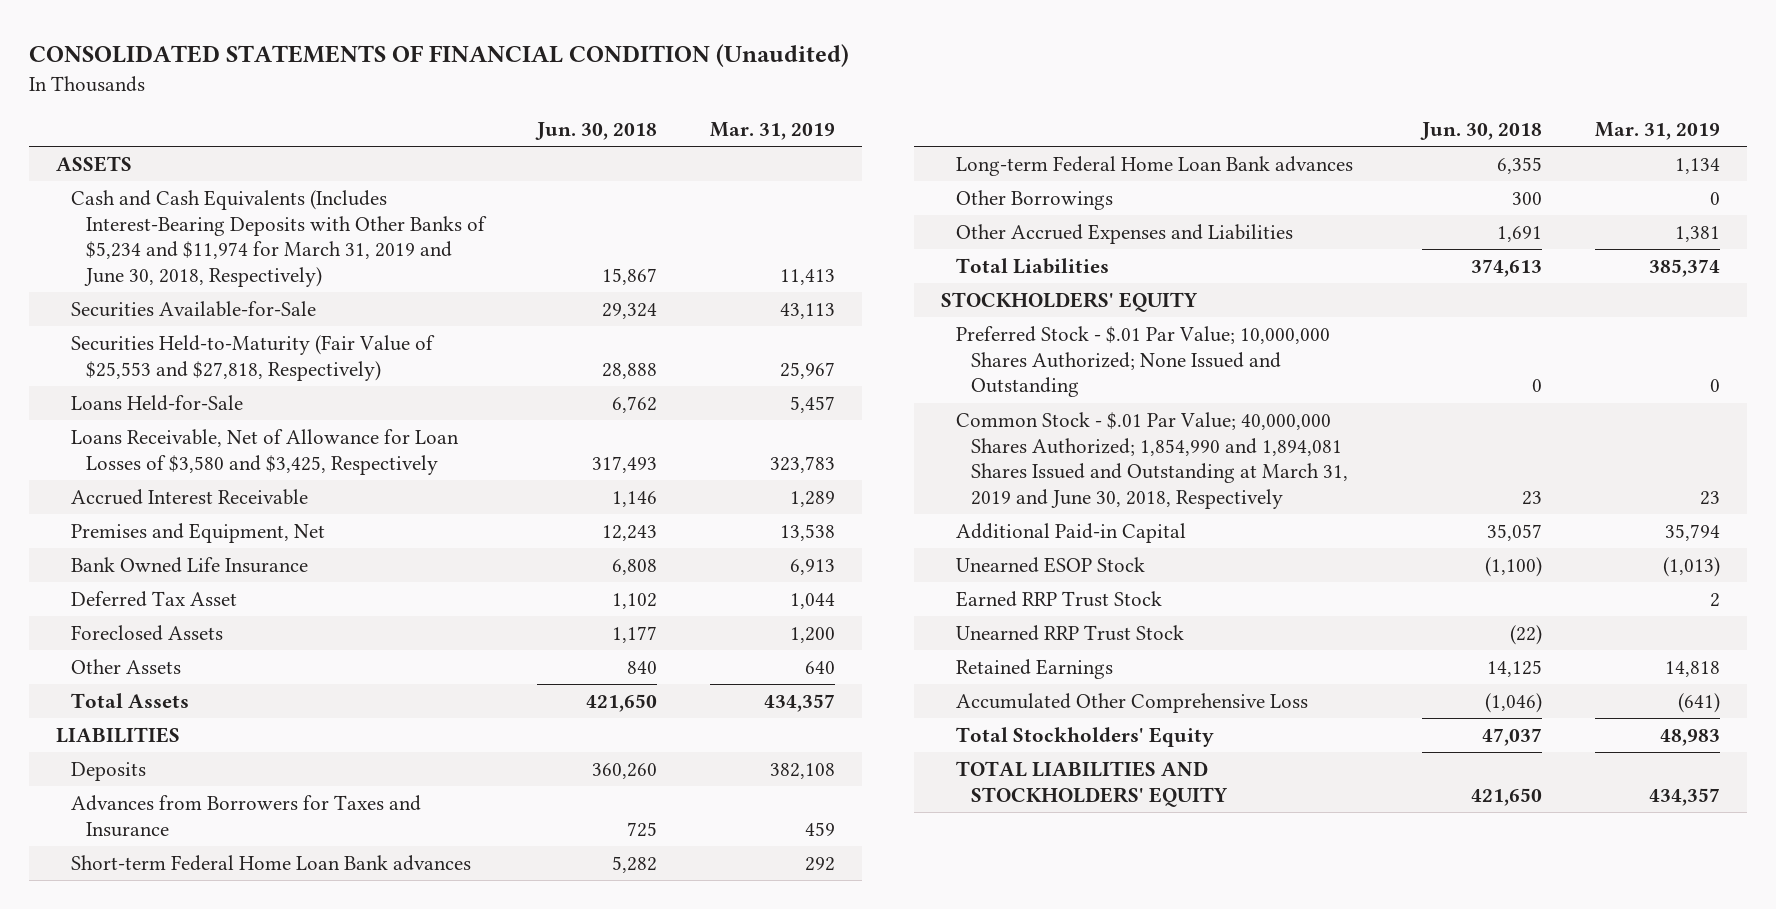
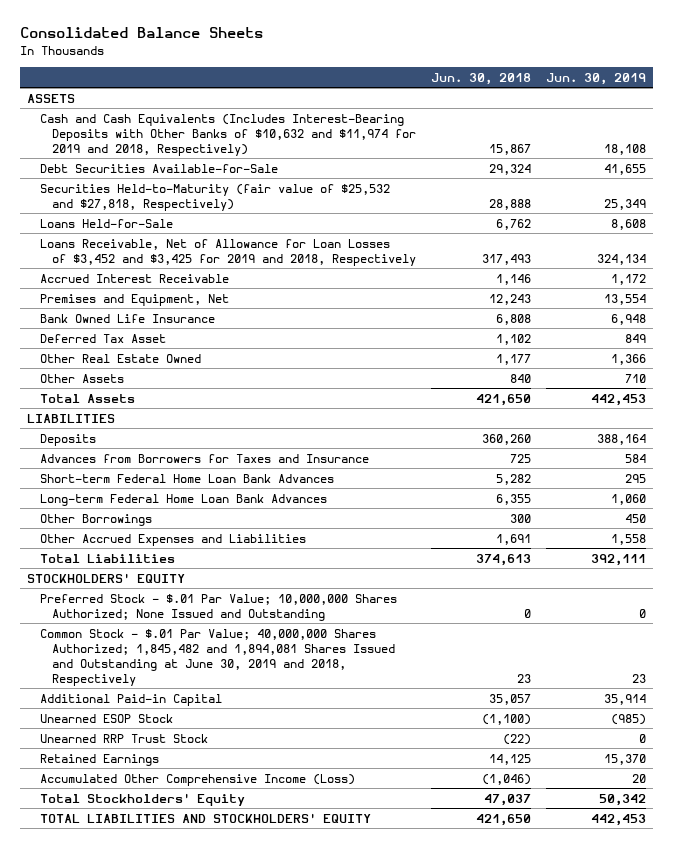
[29,44,850,68] CONSOLIDATED STATEMENTS OF FINANCIAL CONDITION (Unaudited) -> [19,27,263,39] Consolidated Balance Sheets
[710,122,836,141] Mar. 31, 2019 -> none
none -> [546,72,647,85] Jun. 30, 2019
[70,190,487,287] Cash and Cash Equivalents (Includes Interest-Bearing Deposits with Other Banks of $5,234 and $11,974 for March 31, 2019 and June 30, 2018, Respectively) -> [39,113,417,156] Cash and Cash Equivalents (Includes Interest-Bearing Deposits with Other Banks of $10,632 and $11,974 for 2019 and 2018, Respectively)
[70,301,316,318] Securities Available-for-Sale -> [39,163,278,173] Debt Securities Available-for-Sale
[70,335,435,381] Securities Held-to-Maturity (Fair Value of $25,553 and $27,818, Respectively) -> [39,183,390,211] Securities Held-to-Maturity (fair value of $25,532 and $27,818, Respectively)
[70,429,459,475] Loans Receivable, Net of Allowance for Loan Losses of $3,580 and $3,425, Respectively -> [39,238,417,266] Loans Receivable, Net of Allowance for Loan Losses of $3,452 and $3,425 for 2019 and 2018, Respectively
[70,625,223,642] Foreclosed Assets -> [39,353,201,363] Other Real Estate Owned
[70,855,471,872] Short-term Federal Home Loan Bank advances -> [39,473,334,483] Short-term Federal Home Loan Bank Advances
[955,156,1353,177] Long-term Federal Home Loan Bank advances -> [39,493,327,506] Long-term Federal Home Loan Bank Advances
[955,412,1348,509] Common Stock - $.01 Par Value; 40,000,000 Shares Authorized; 1,854,990 and 1,894,081 Shares Issued and Outstanding at March 31, 2019 and June 30, 2018, Respectively -> [39,628,396,686] Common Stock - $.01 Par Value; 40,000,000 Shares Authorized; 1,845,482 and 1,894,081 Shares Issued and Outstanding at June 30, 2019 and 2018, Respectively
[955,591,1162,608] Earned RRP Trust Stock -> none
[955,693,1308,714] Accumulated Other Comprehensive Loss -> [39,773,355,786] Accumulated Other Comprehensive Income (Loss)

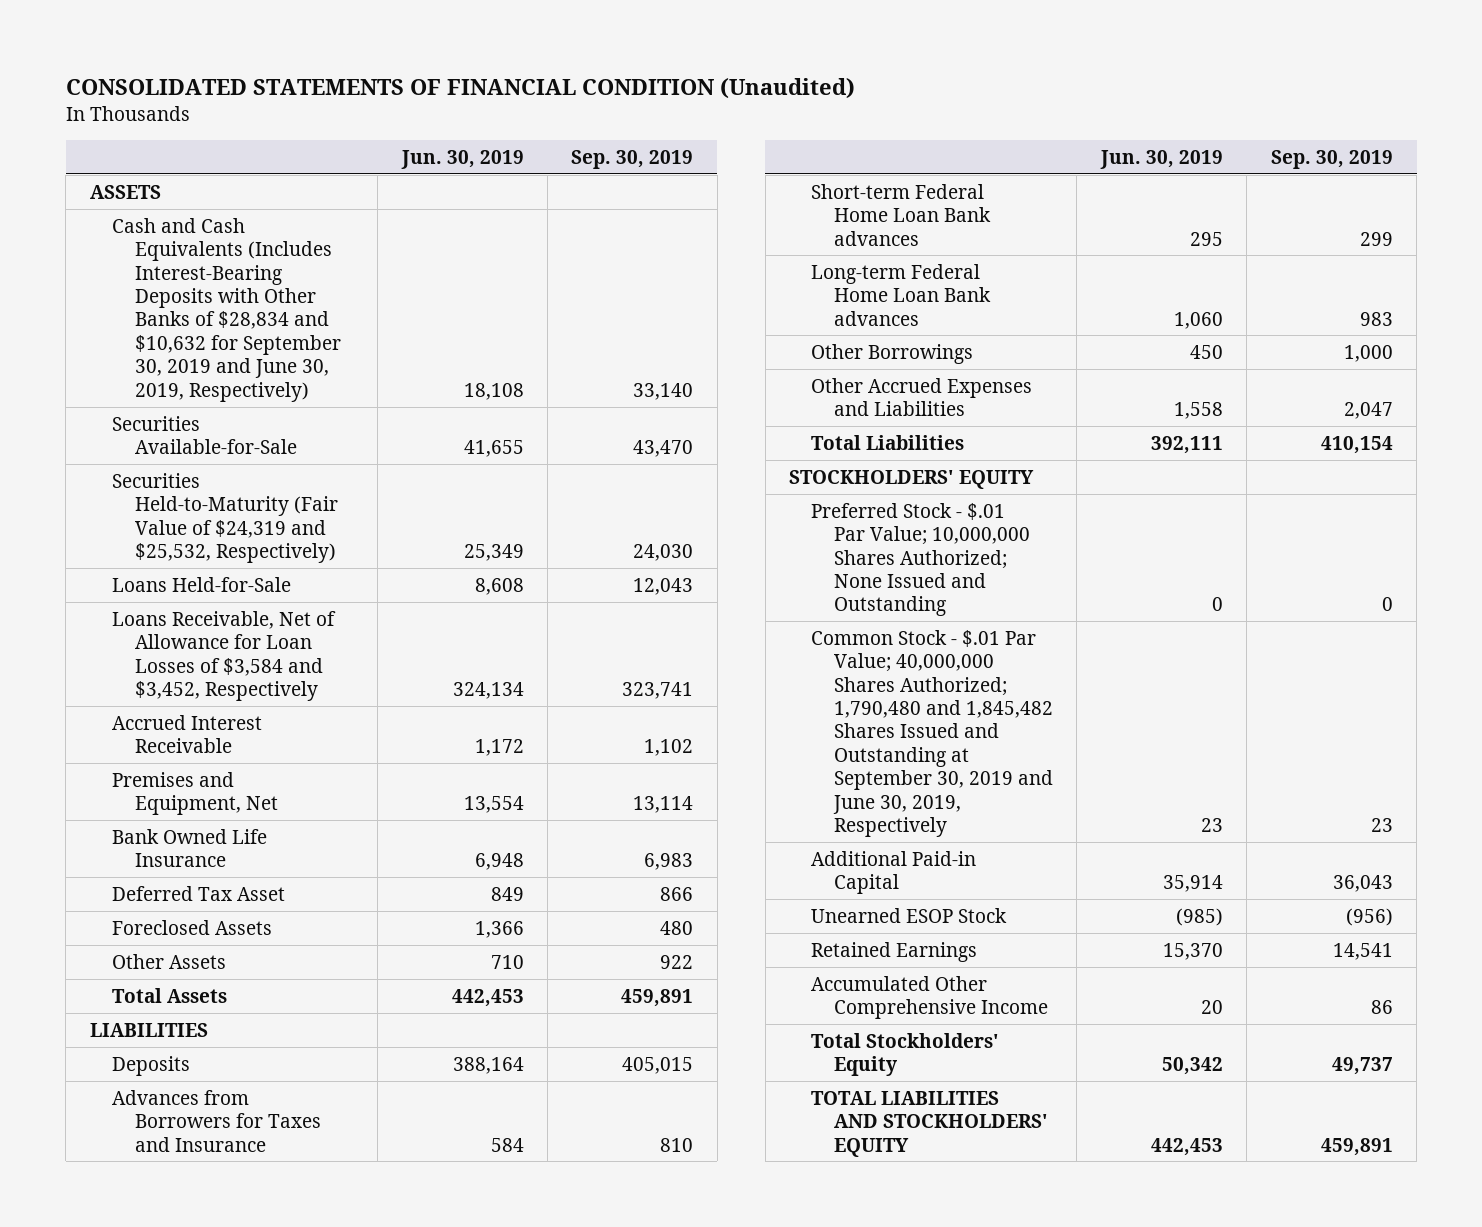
[19,27,263,39] Consolidated Balance Sheets -> [65,78,855,100] CONSOLIDATED STATEMENTS OF FINANCIAL CONDITION (Unaudited)
[431,72,532,85] Jun. 30, 2018 -> none
none -> [571,149,694,169] Sep. 30, 2019
[39,113,417,156] Cash and Cash Equivalents (Includes Interest-Bearing Deposits with Other Banks of $10,632 and $11,974 for 2019 and 2018, Respectively) -> [112,217,341,402] Cash and Cash Equivalents (Includes Interest-Bearing Deposits with Other Banks of $28,834 and $10,632 for September 30, 2019 and June 30, 2019, Respectively)
[39,163,278,173] Debt Securities Available-for-Sale -> [112,415,297,455] Securities Available-for-Sale
[39,183,390,211] Securities Held-to-Maturity (fair value of $25,532 and $27,818, Respectively) -> [112,472,338,563] Securities Held-to-Maturity (Fair Value of $24,319 and $25,532, Respectively)
[39,238,417,266] Loans Receivable, Net of Allowance for Loan Losses of $3,452 and $3,425 for 2019 and 2018, Respectively -> [112,610,337,701] Loans Receivable, Net of Allowance for Loan Losses of $3,584 and $3,452, Respectively
[39,353,201,363] Other Real Estate Owned -> [112,919,273,935] Foreclosed Assets
[39,473,334,483] Short-term Federal Home Loan Bank Advances -> [811,183,991,246] Short-term Federal Home Loan Bank advances
[39,493,327,506] Long-term Federal Home Loan Bank Advances -> [811,263,991,326] Long-term Federal Home Loan Bank advances
[39,628,396,686] Common Stock - $.01 Par Value; 40,000,000 Shares Authorized; 1,845,482 and 1,894,081 Shares Issued and Outstanding at June 30, 2019 and 2018, Respectively -> [811,629,1053,838] Common Stock - $.01 Par Value; 40,000,000 Shares Authorized; 1,790,480 and 1,845,482 Shares Issued and Outstanding at September 30, 2019 and June 30, 2019, Respectively
[39,733,208,743] Unearned RRP Trust Stock -> none
[39,773,355,786] Accumulated Other Comprehensive Income (Loss) -> [811,975,1048,1020] Accumulated Other Comprehensive Income

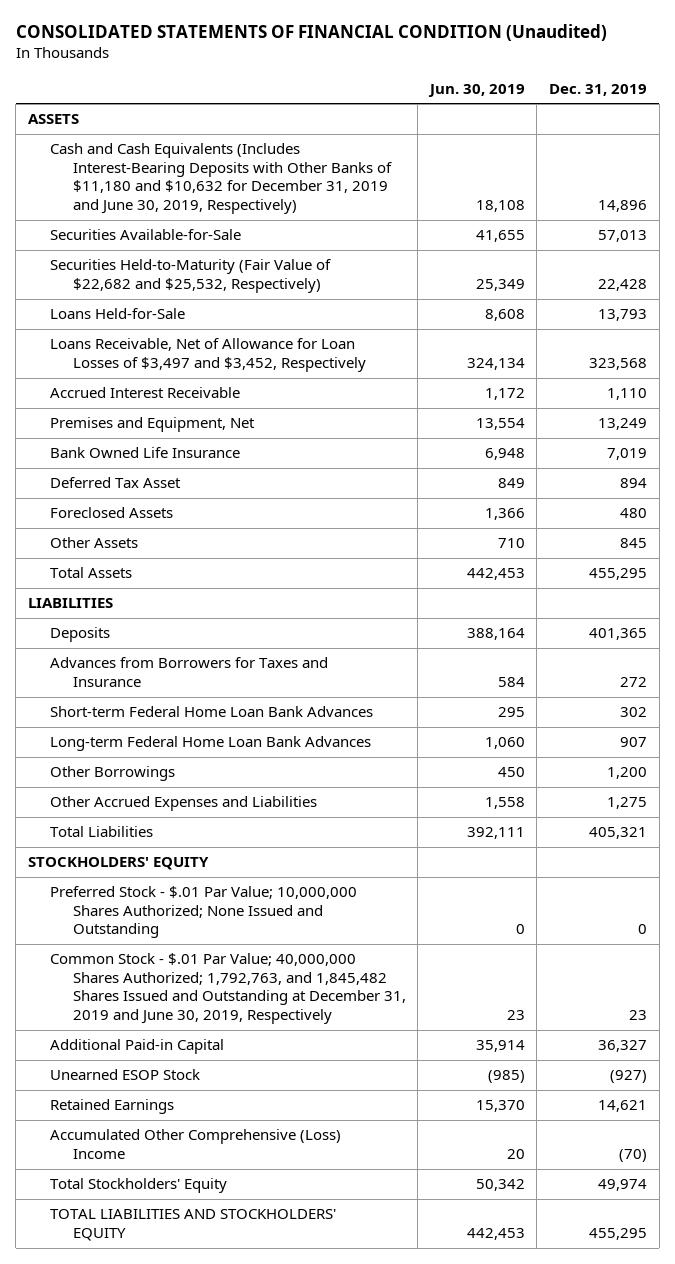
[571,149,694,169] Sep. 30, 2019 -> none
none -> [549,83,648,96] Dec. 31, 2019
[112,217,341,402] Cash and Cash Equivalents (Includes Interest-Bearing Deposits with Other Banks of $28,834 and $10,632 for September 30, 2019 and June 30, 2019, Respectively) -> [50,143,392,215] Cash and Cash Equivalents (Includes Interest-Bearing Deposits with Other Banks of $11,180 and $10,632 for December 31, 2019 and June 30, 2019, Respectively)
[112,472,338,563] Securities Held-to-Maturity (Fair Value of $24,319 and $25,532, Respectively) -> [50,259,332,293] Securities Held-to-Maturity (Fair Value of $22,682 and $25,532, Respectively)
[112,610,337,701] Loans Receivable, Net of Allowance for Loan Losses of $3,584 and $3,452, Respectively -> [50,338,366,372] Loans Receivable, Net of Allowance for Loan Losses of $3,497 and $3,452, Respectively
[811,183,991,246] Short-term Federal Home Loan Bank advances -> [50,706,374,718] Short-term Federal Home Loan Bank Advances
[811,263,991,326] Long-term Federal Home Loan Bank advances -> [50,736,372,752] Long-term Federal Home Loan Bank Advances
[811,629,1053,838] Common Stock - $.01 Par Value; 40,000,000 Shares Authorized; 1,790,480 and 1,845,482 Shares Issued and Outstanding at September 30, 2019 and June 30, 2019, Respectively -> [50,953,406,1025] Common Stock - $.01 Par Value; 40,000,000 Shares Authorized; 1,792,763, and 1,845,482 Shares Issued and Outstanding at December 31, 2019 and June 30, 2019, Respectively
[811,975,1048,1020] Accumulated Other Comprehensive Income -> [50,1129,342,1159] Accumulated Other Comprehensive (Loss) Income

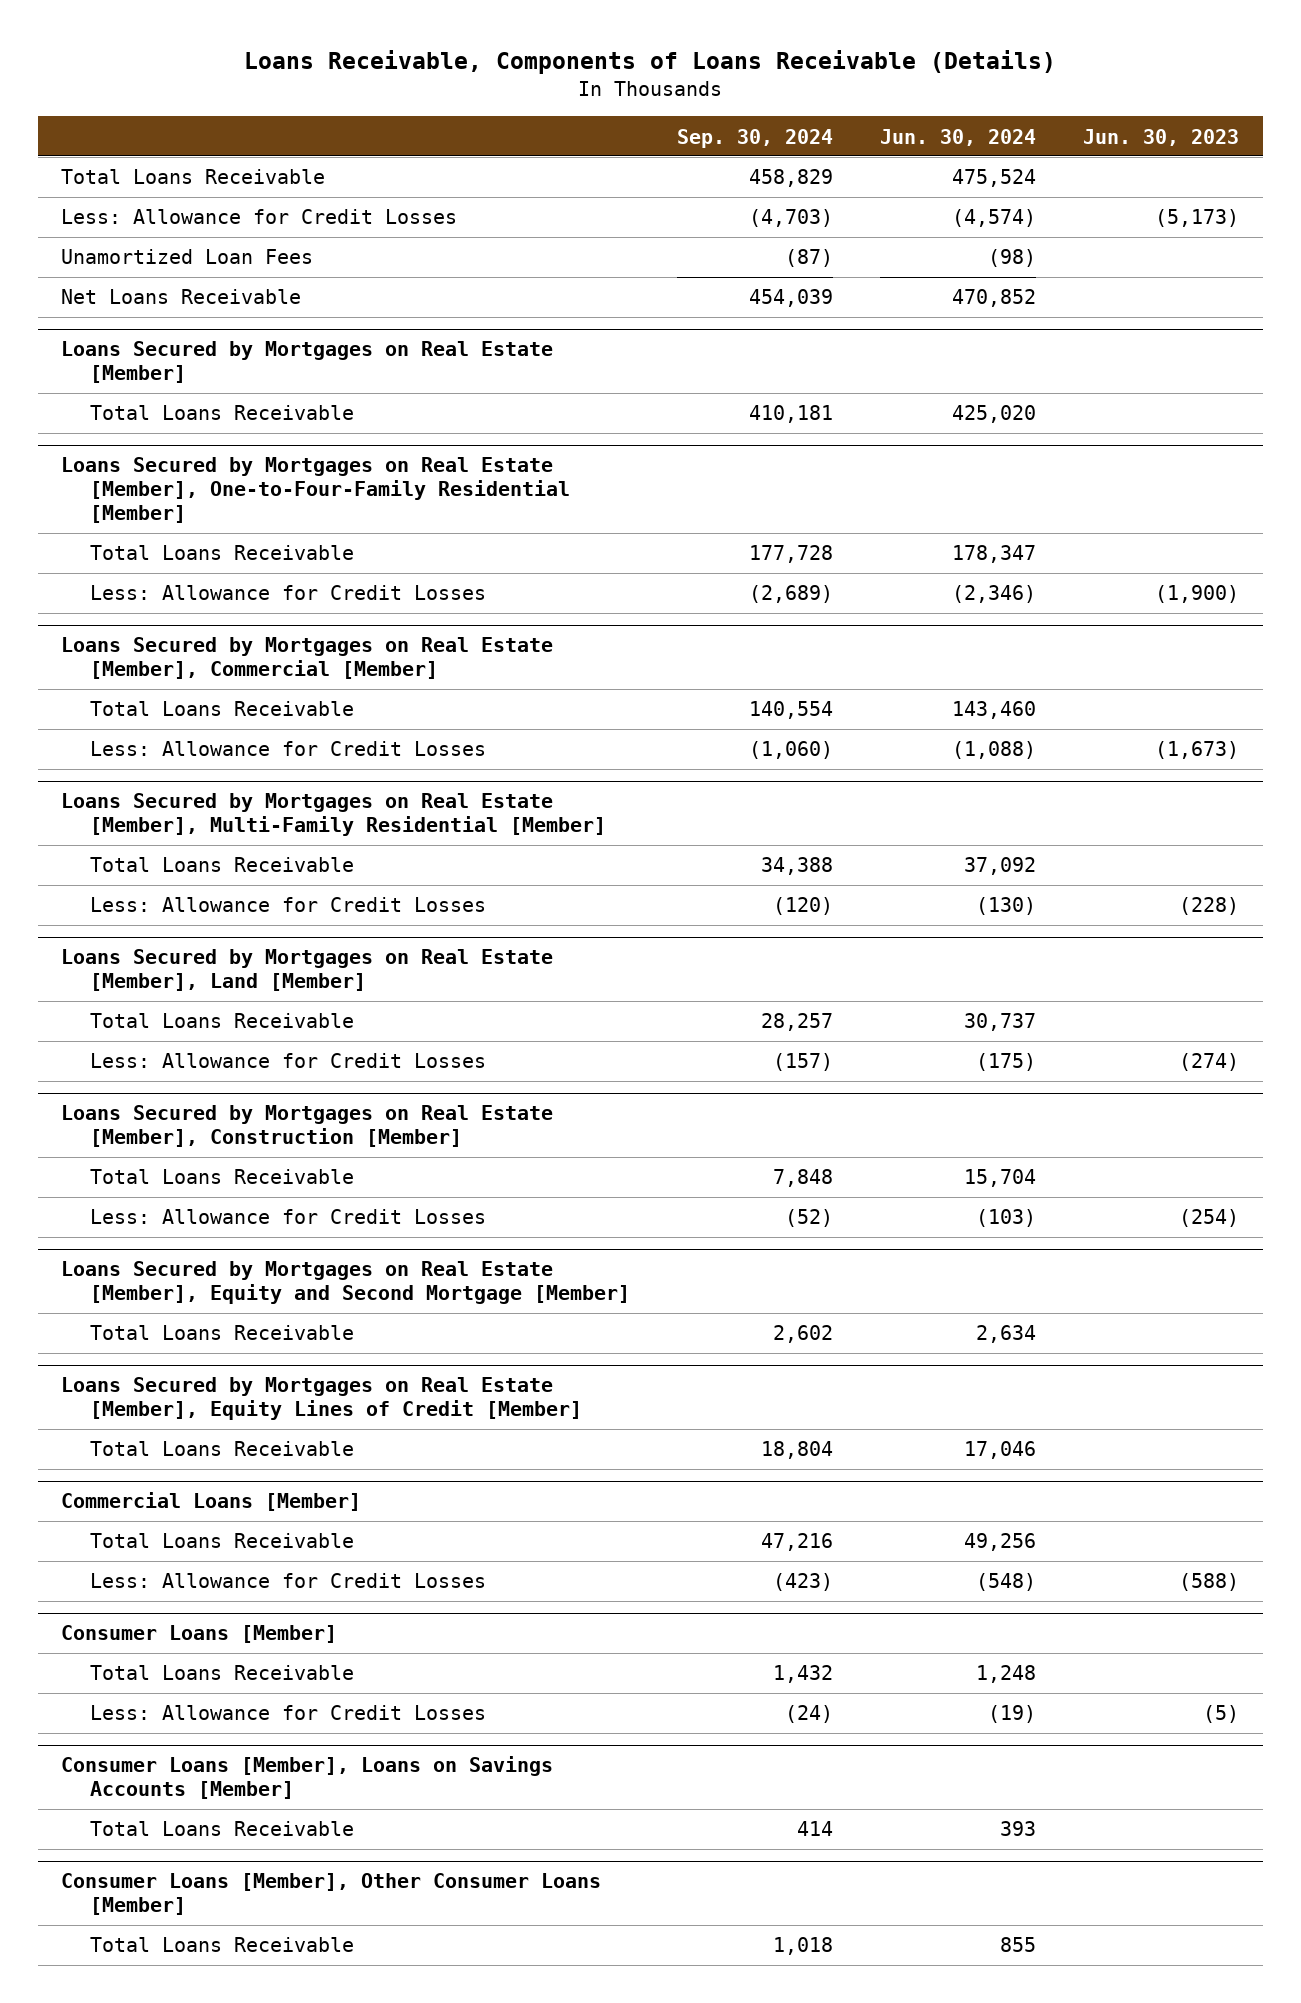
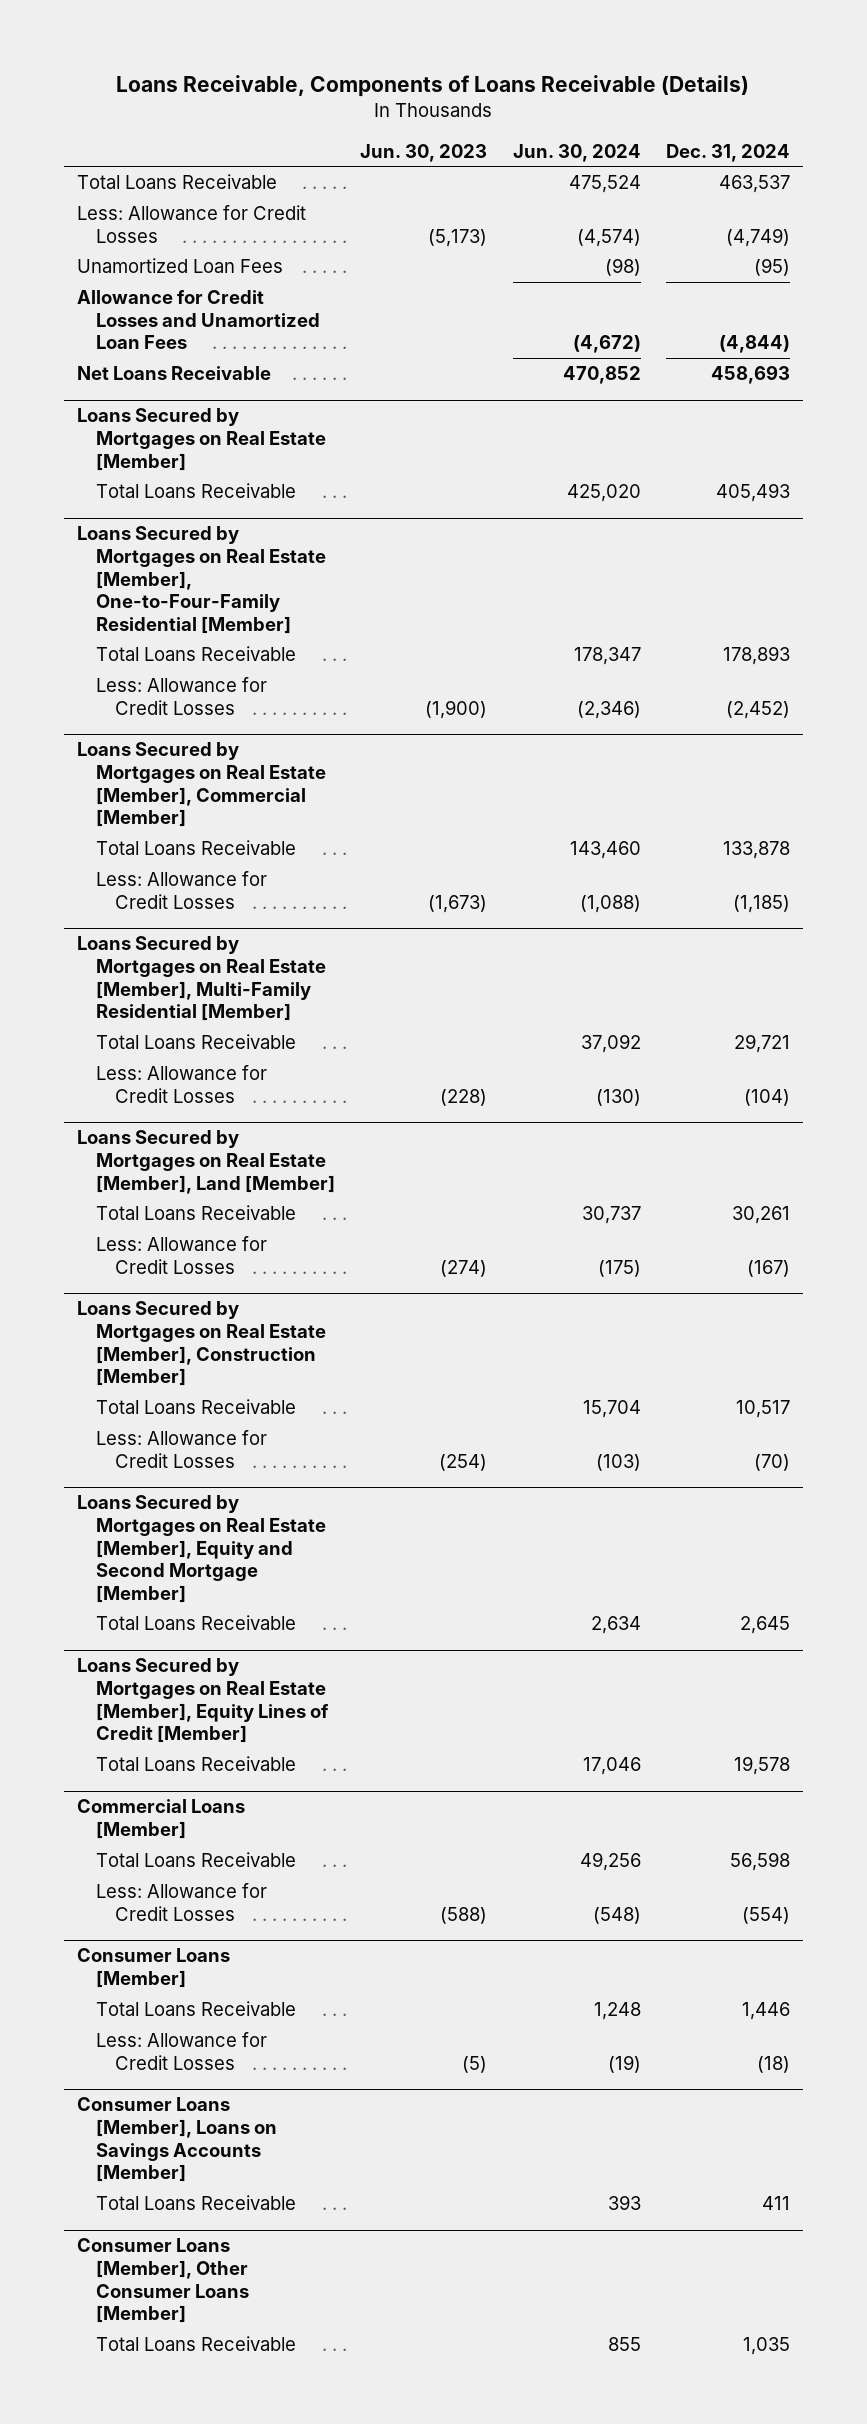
[677,128,834,148] Sep. 30, 2024 -> none
none -> [666,143,791,162] Dec. 31, 2024
none -> [76,290,320,350] Allowance for Credit Losses and Unamortized Loan Fees

